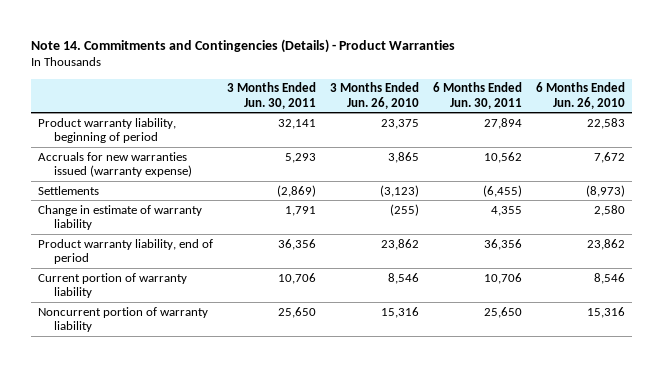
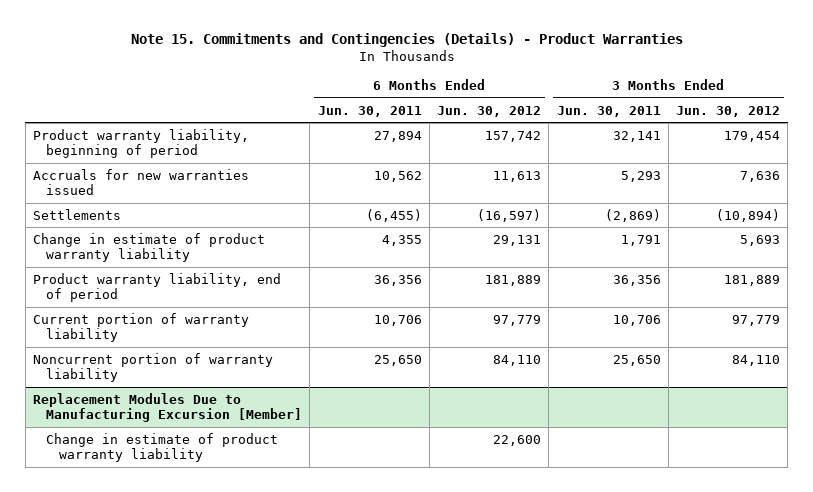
[30,38,455,53] Note 14. Commitments and Contingencies (Details) - Product Warranties -> [130,33,683,48] Note 15. Commitments and Contingencies (Details) - Product Warranties
[330,82,420,109] 3 Months Ended Jun. 26, 2010 -> none
[536,82,626,109] 6 Months Ended Jun. 26, 2010 -> none
none -> [437,105,542,117] Jun. 30, 2012
none -> [676,105,781,117] Jun. 30, 2012
[37,151,192,177] Accruals for new warranties issued (warranty expense) -> [33,168,250,195] Accruals for new warranties issued
[37,204,202,230] Change in estimate of warranty liability -> [33,232,266,262] Change in estimate of product warranty liability
none -> [33,392,303,422] Replacement Modules Due to Manufacturing Excursion [Member]
none -> [46,432,279,462] Change in estimate of product warranty liability

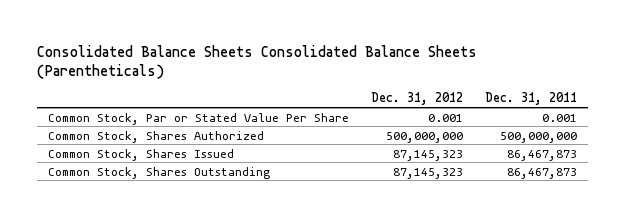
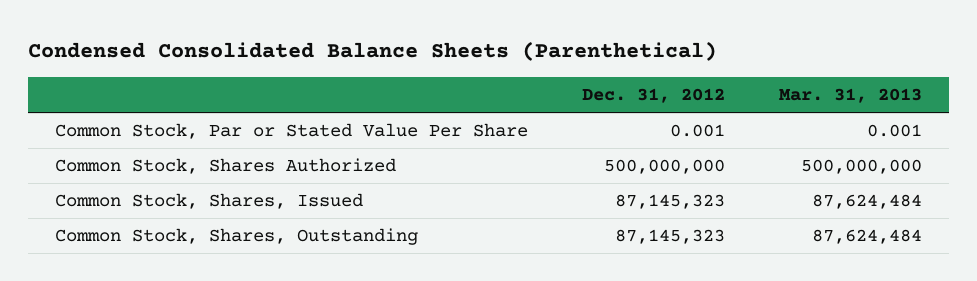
[37,44,478,80] Consolidated Balance Sheets Consolidated Balance Sheets (Parentheticals) -> [27,41,717,62] Condensed Consolidated Balance Sheets (Parenthetical)
[485,92,578,106] Dec. 31, 2011 -> none
none -> [779,87,923,103] Mar. 31, 2013
[48,148,235,161] Common Stock, Shares Issued -> [54,193,363,210] Common Stock, Shares, Issued
[48,166,271,179] Common Stock, Shares Outstanding -> [54,228,418,246] Common Stock, Shares, Outstanding

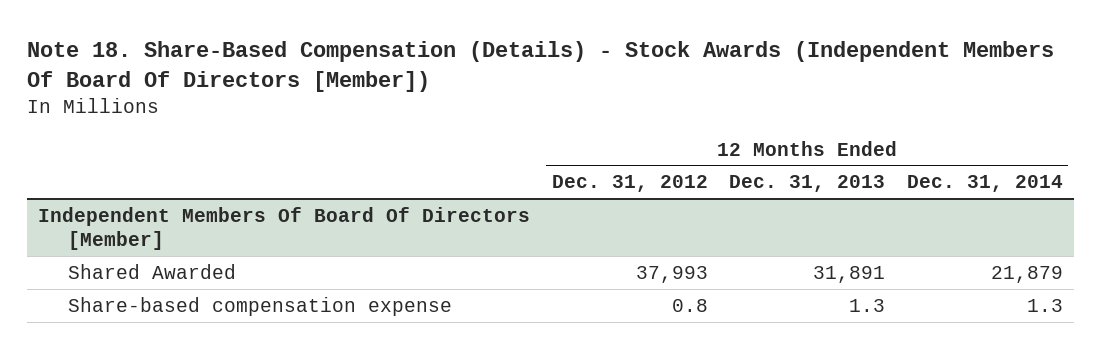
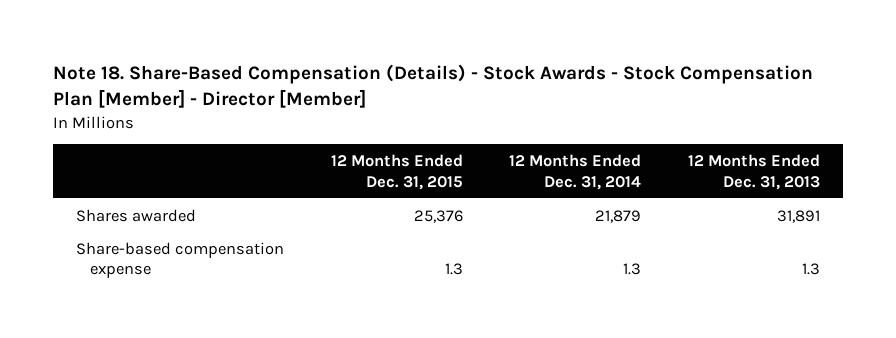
[27,41,1055,93] Note 18. Share-Based Compensation (Details) - Stock Awards (Independent Members Of Board Of Directors [Member]) -> [53,64,814,109] Note 18. Share-Based Compensation (Details) - Stock Awards - Stock Compensation Plan [Member] - Director [Member]
[551,175,708,193] Dec. 31, 2012 -> none
none -> [330,154,463,190] 12 Months Ended Dec. 31, 2015
[38,206,531,251] Independent Members Of Board Of Directors [Member] -> none
[67,263,236,279] Shared Awarded -> [76,208,197,222] Shares awarded

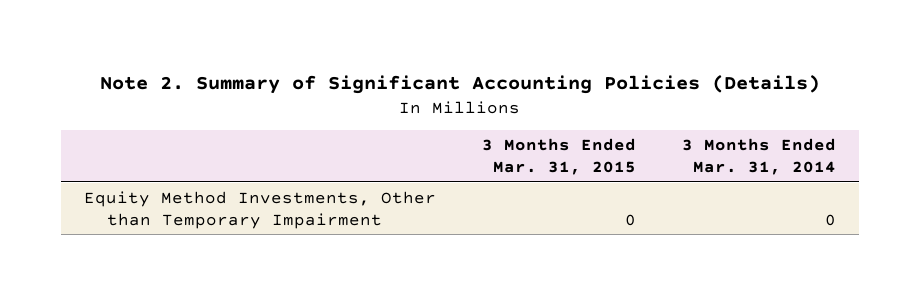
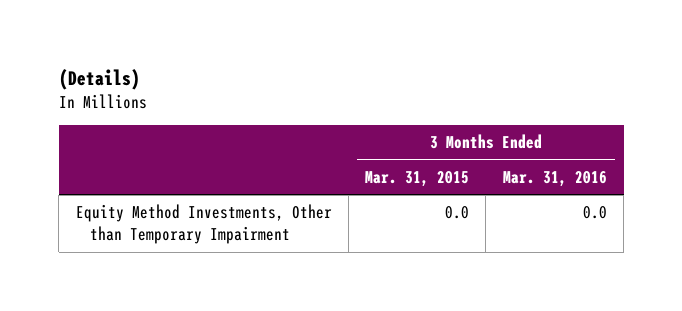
[99,74,820,94] Note 2. Summary of Significant Accounting Policies (Details) -> [58,68,140,90] (Details)
[681,138,836,176] 3 Months Ended Mar. 31, 2014 -> none
none -> [502,170,607,187] Mar. 31, 2016
[624,213,636,226] 0 -> [445,206,470,220] 0.0

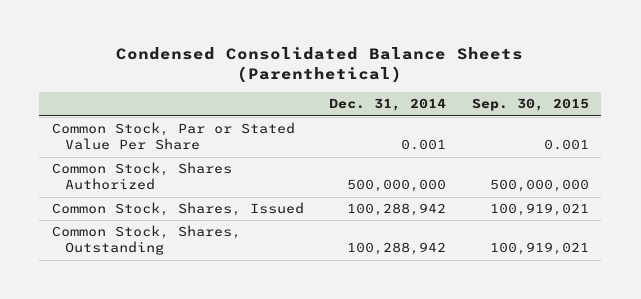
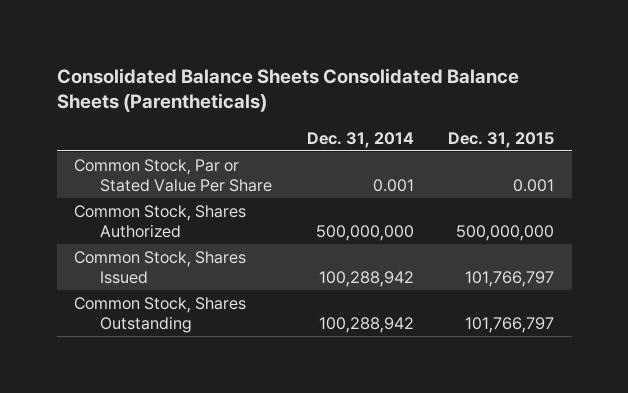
[116,47,524,84] Condensed Consolidated Balance Sheets (Parenthetical) -> [56,67,519,113] Consolidated Balance Sheets Consolidated Balance Sheets (Parentheticals)
[471,98,589,112] Sep. 30, 2015 -> none
none -> [448,131,555,148] Dec. 31, 2015
[51,202,304,217] Common Stock, Shares, Issued -> [73,250,246,285] Common Stock, Shares Issued
[51,225,241,256] Common Stock, Shares, Outstanding -> [73,296,246,334] Common Stock, Shares Outstanding

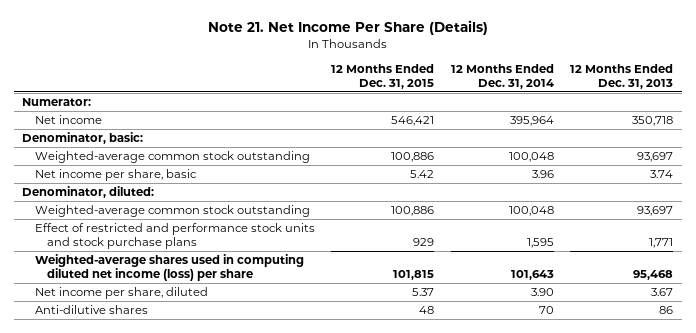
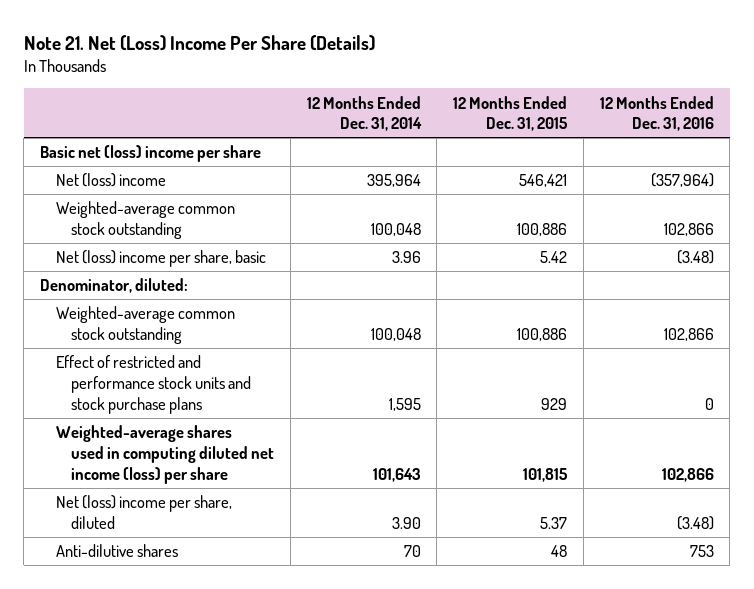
[207,20,488,36] Note 21. Net Income Per Share (Details) -> [23,34,375,51] Note 21. Net (Loss) Income Per Share (Details)
[570,63,674,90] 12 Months Ended Dec. 31, 2013 -> none
none -> [599,95,714,132] 12 Months Ended Dec. 31, 2016
[22,97,92,106] Numerator: -> none
[22,131,144,144] Denominator, basic: -> none
none -> [40,145,262,163] Basic net (loss) income per share
[34,114,102,124] Net income -> [55,173,166,188] Net (loss) income
[34,168,197,181] Net income per share, basic -> [55,250,266,268] Net (loss) income per share, basic
[34,286,208,299] Net income per share, diluted -> [55,495,232,529] Net (loss) income per share, diluted

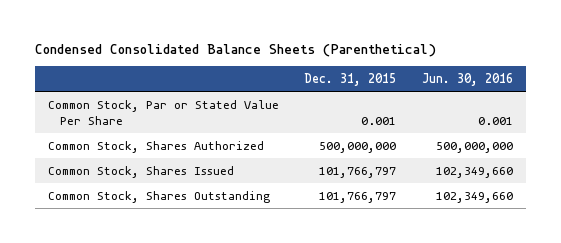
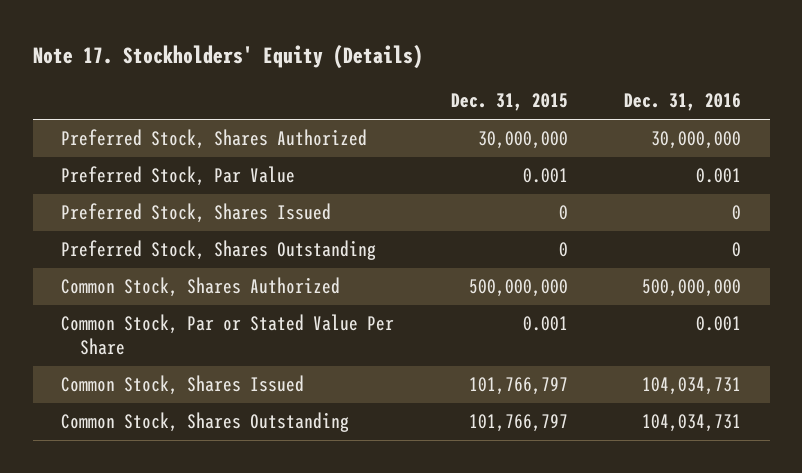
[34,43,436,57] Condensed Consolidated Balance Sheets (Parenthetical) -> [32,44,423,69] Note 17. Stockholders' Equity (Details)
[421,73,513,87] Jun. 30, 2016 -> none
none -> [624,93,742,112] Dec. 31, 2016
none -> [61,129,368,150] Preferred Stock, Shares Authorized
none -> [61,166,296,187] Preferred Stock, Par Value
none -> [61,203,332,224] Preferred Stock, Shares Issued
none -> [61,240,377,261] Preferred Stock, Shares Outstanding
[47,99,279,125] Common Stock, Par or Stated Value Per Share -> [61,314,395,356] Common Stock, Par or Stated Value Per Share

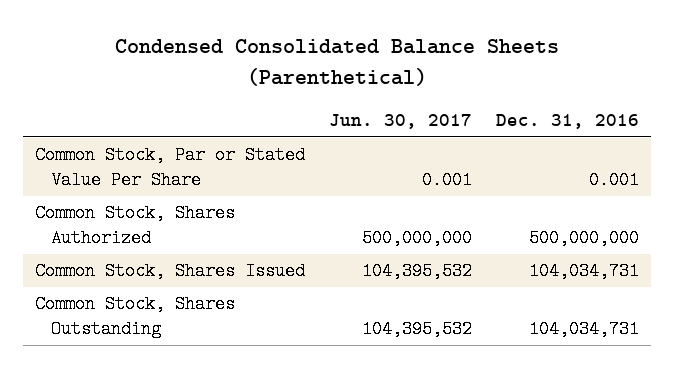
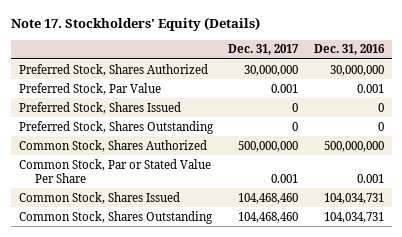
[114,39,559,87] Condensed Consolidated Balance Sheets (Parenthetical) -> [10,17,260,32] Note 17. Stockholders' Equity (Details)
[328,114,472,130] Jun. 30, 2017 -> none
none -> [228,44,300,56] Dec. 31, 2017
none -> [18,63,208,76] Preferred Stock, Shares Authorized
none -> [18,82,161,95] Preferred Stock, Par Value
none -> [18,101,181,114] Preferred Stock, Shares Issued
none -> [18,120,214,134] Preferred Stock, Shares Outstanding
[34,146,305,190] Common Stock, Par or Stated Value Per Share -> [18,158,211,183] Common Stock, Par or Stated Value Per Share

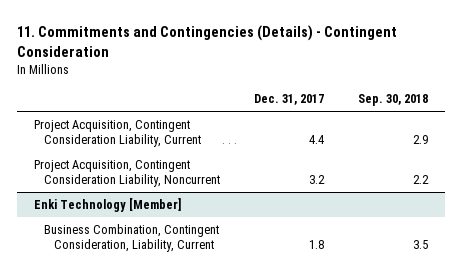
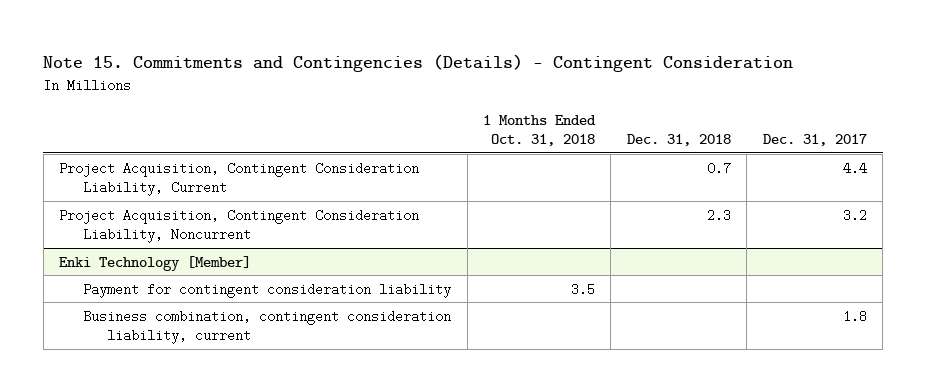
[17,24,398,57] 11. Commitments and Contingencies (Details) - Contingent Consideration -> [43,54,794,73] Note 15. Commitments and Contingencies (Details) - Contingent Consideration
[358,94,429,107] Sep. 30, 2018 -> none
none -> [482,114,596,146] 1 Months Ended Oct. 31, 2018
none -> [626,133,731,146] Dec. 31, 2018
none -> [83,282,452,298] Payment for contingent consideration liability
[44,223,220,253] Business Combination, Contingent Consideration, Liability, Current -> [83,309,452,344] Business combination, contingent consideration liability, current

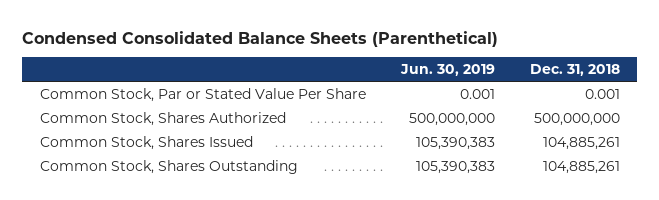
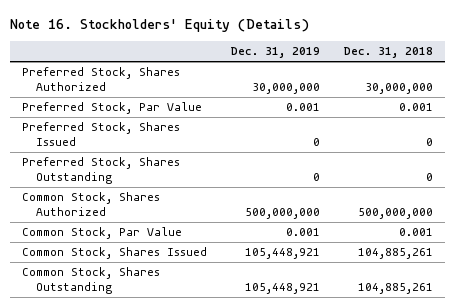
[21,30,498,47] Condensed Consolidated Balance Sheets (Parenthetical) -> [10,19,310,33] Note 16. Stockholders' Equity (Details)
[399,64,495,77] Jun. 30, 2019 -> none
none -> [230,47,320,59] Dec. 31, 2019
[39,87,366,102] Common Stock, Par or Stated Value Per Share -> none
none -> [22,67,181,91] Preferred Stock, Shares Authorized
none -> [22,102,203,115] Preferred Stock, Par Value
none -> [22,122,181,146] Preferred Stock, Shares Issued
none -> [22,157,181,184] Preferred Stock, Shares Outstanding
none -> [22,227,183,240] Common Stock, Par Value

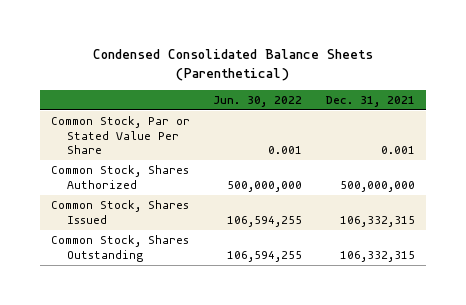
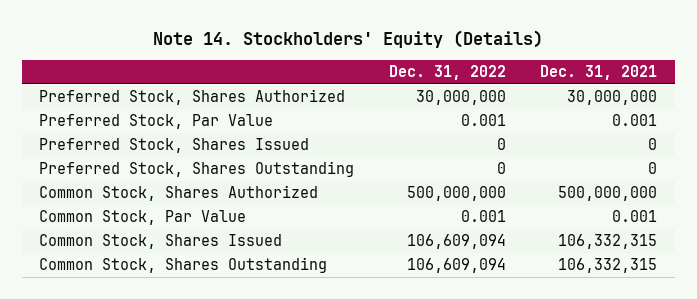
[92,48,373,81] Condensed Consolidated Balance Sheets (Parenthetical) -> [153,30,544,49] Note 14. Stockholders' Equity (Details)
[213,96,303,108] Jun. 30, 2022 -> none
none -> [388,65,506,81] Dec. 31, 2022
[51,116,191,155] Common Stock, Par or Stated Value Per Share -> none
none -> [39,89,346,106] Preferred Stock, Shares Authorized
none -> [39,114,274,130] Preferred Stock, Par Value
none -> [39,138,310,154] Preferred Stock, Shares Issued
none -> [39,161,355,178] Preferred Stock, Shares Outstanding
none -> [39,210,247,226] Common Stock, Par Value

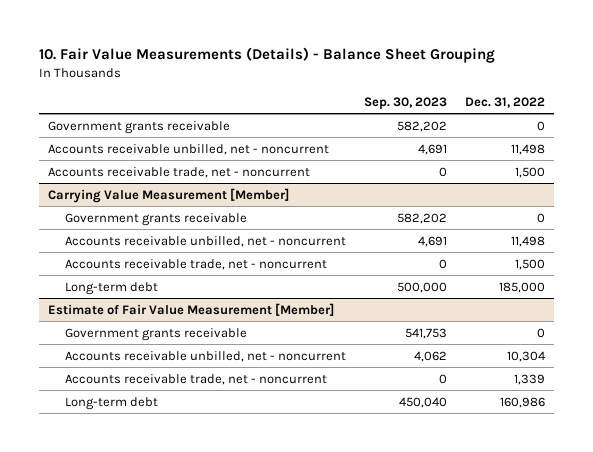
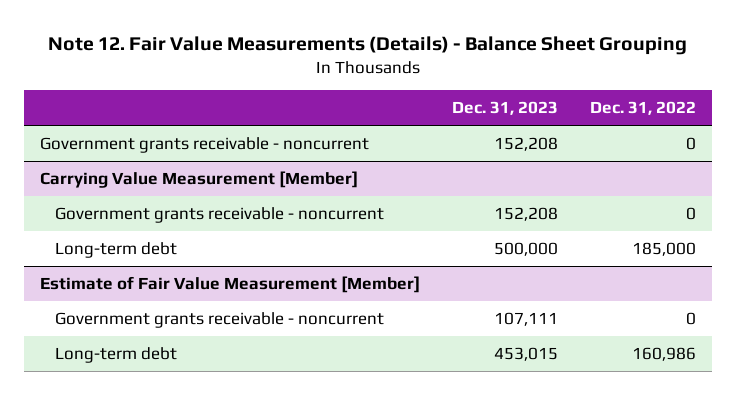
[38,47,495,64] 10. Fair Value Measurements (Details) - Balance Sheet Grouping -> [47,36,687,56] Note 12. Fair Value Measurements (Details) - Balance Sheet Grouping
[363,96,447,110] Sep. 30, 2023 -> none
none -> [451,101,558,116] Dec. 31, 2023
[47,143,329,155] Accounts receivable unbilled, net - noncurrent -> none
[47,166,310,178] Accounts receivable trade, net - noncurrent -> none
[47,120,230,134] Government grants receivable -> [40,136,370,153] Government grants receivable - noncurrent
[64,235,346,247] Accounts receivable unbilled, net - noncurrent -> none
[64,258,327,270] Accounts receivable trade, net - noncurrent -> none
[64,212,247,226] Government grants receivable -> [54,206,384,223] Government grants receivable - noncurrent
[64,350,346,362] Accounts receivable unbilled, net - noncurrent -> none
[64,373,327,385] Accounts receivable trade, net - noncurrent -> none
[64,327,247,341] Government grants receivable -> [54,311,384,328] Government grants receivable - noncurrent

